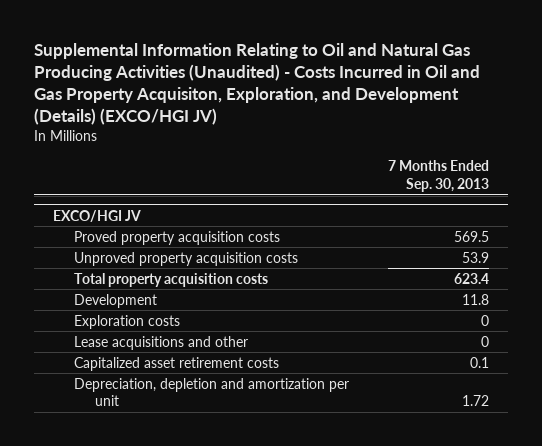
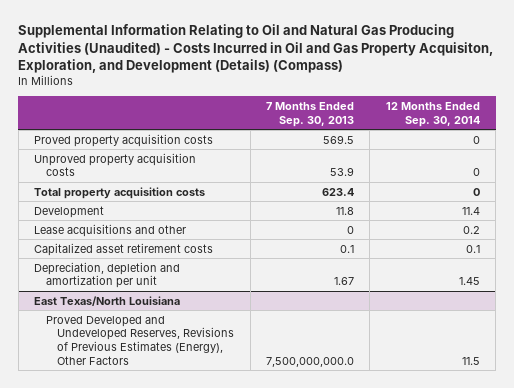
[33,42,480,126] Supplemental Information Relating to Oil and Natural Gas Producing Activities (Unaudited) - Costs Incurred in Oil and Gas Property Acquisiton, Exploration, and Development (Details) (EXCO/HGI JV) -> [18,24,494,74] Supplemental Information Relating to Oil and Natural Gas Producing Activities (Unaudited) - Costs Incurred in Oil and Gas Property Acquisiton, Exploration, and Development (Details) (Compass)
none -> [385,102,480,127] 12 Months Ended Sep. 30, 2014
[53,209,142,222] EXCO/HGI JV -> none
[73,314,180,329] Exploration costs -> none
[461,395,489,407] 1.72 -> [334,277,355,286] 1.67
none -> [33,295,180,306] East Texas/North Louisiana
none -> [45,315,235,365] Proved Developed and Undeveloped Reserves, Revisions of Previous Estimates (Energy), Other Factors

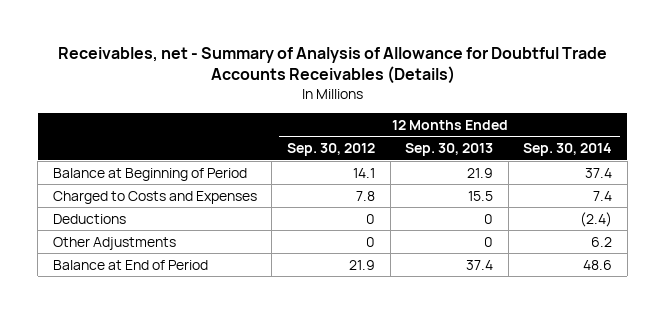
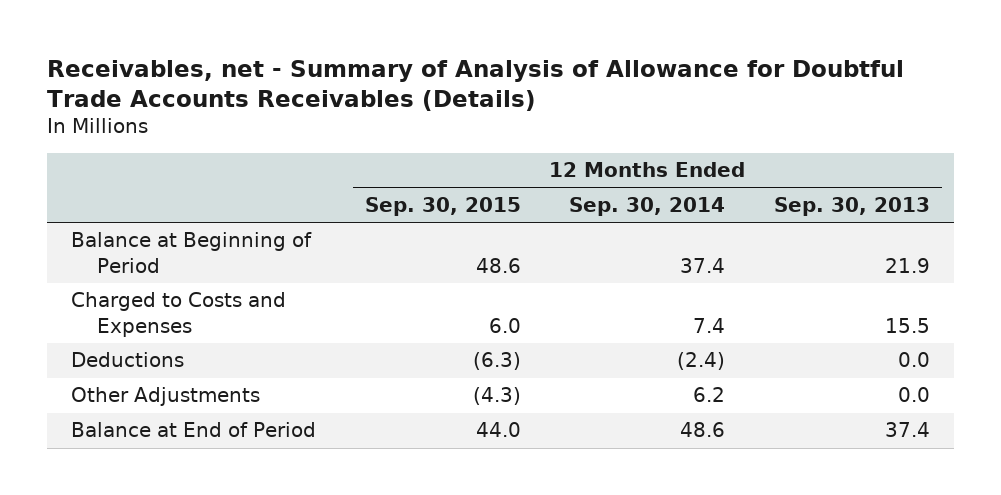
[286,143,375,157] Sep. 30, 2012 -> none
none -> [364,196,521,216] Sep. 30, 2015
[484,213,494,224] 0 -> [898,352,931,368] 0.0
[484,236,494,247] 0 -> [898,387,931,403] 0.0

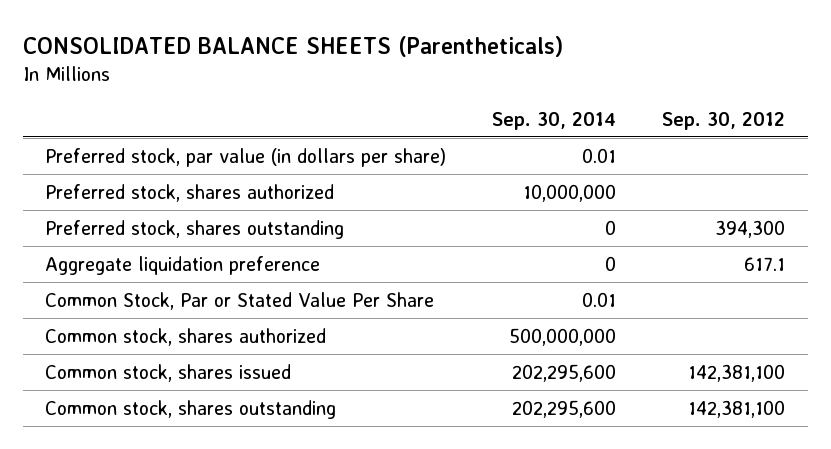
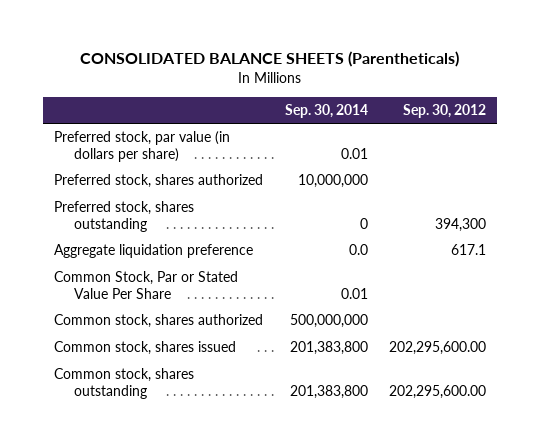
[605,255,617,271] 0 -> [348,244,368,256] 0.0
[512,363,617,382] 202,295,600 -> [289,341,368,356] 201,383,800
[688,363,786,382] 142,381,100 -> [389,341,487,356] 202,295,600.00
[512,399,617,418] 202,295,600 -> [289,384,368,399] 201,383,800
[688,399,786,418] 142,381,100 -> [389,384,487,399] 202,295,600.00

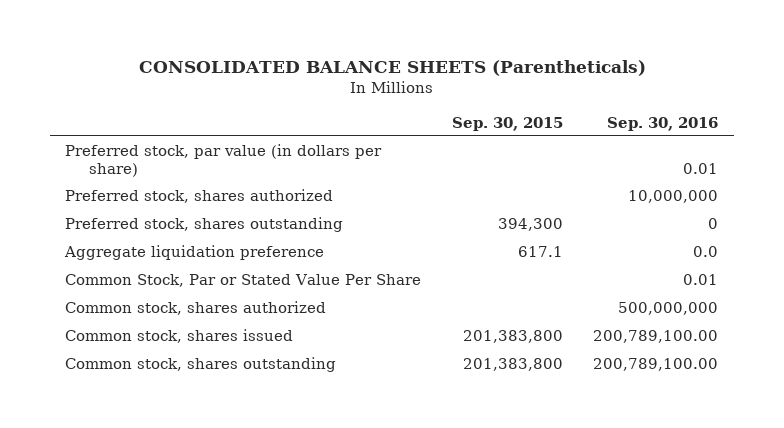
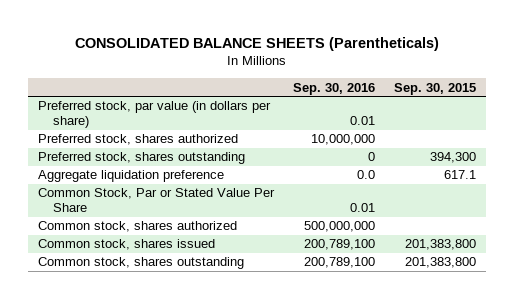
[593,330,719,344] 200,789,100.00 -> [304,239,376,251] 200,789,100
[593,358,719,372] 200,789,100.00 -> [304,257,376,269] 200,789,100

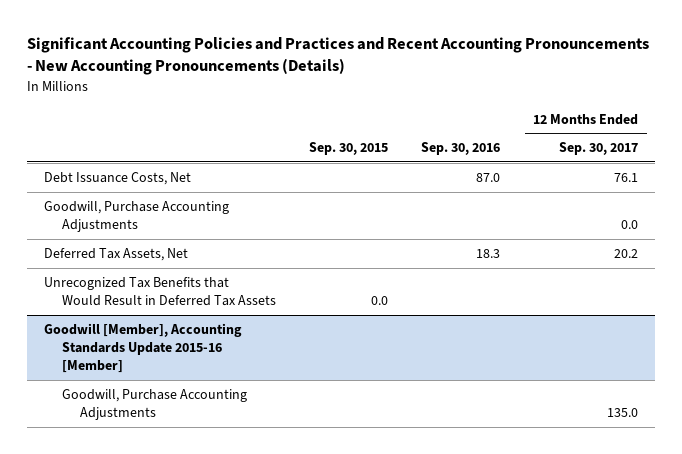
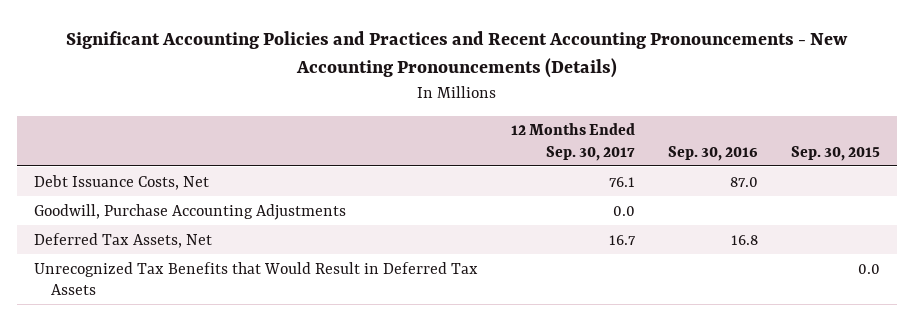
[476,248,501,258] 18.3 -> [731,234,759,245] 16.8
[614,248,639,258] 20.2 -> [608,234,636,245] 16.7
[43,322,242,374] Goodwill [Member], Accounting Standards Update 2015-16 [Member] -> none
[61,388,247,421] Goodwill, Purchase Accounting Adjustments -> none

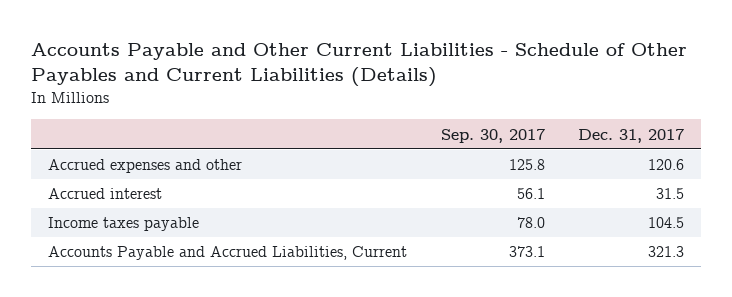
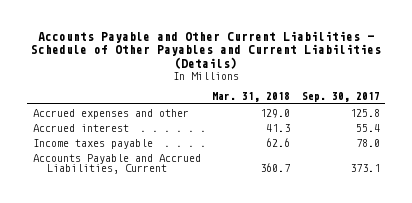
[578,128,685,143] Dec. 31, 2017 -> none
none -> [212,92,291,103] Mar. 31, 2018
[516,188,545,200] 56.1 -> [355,123,380,132] 55.4

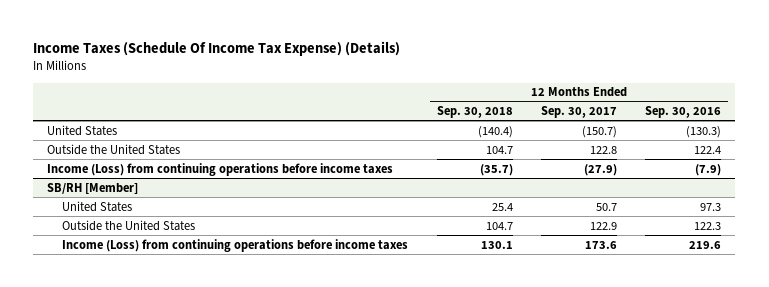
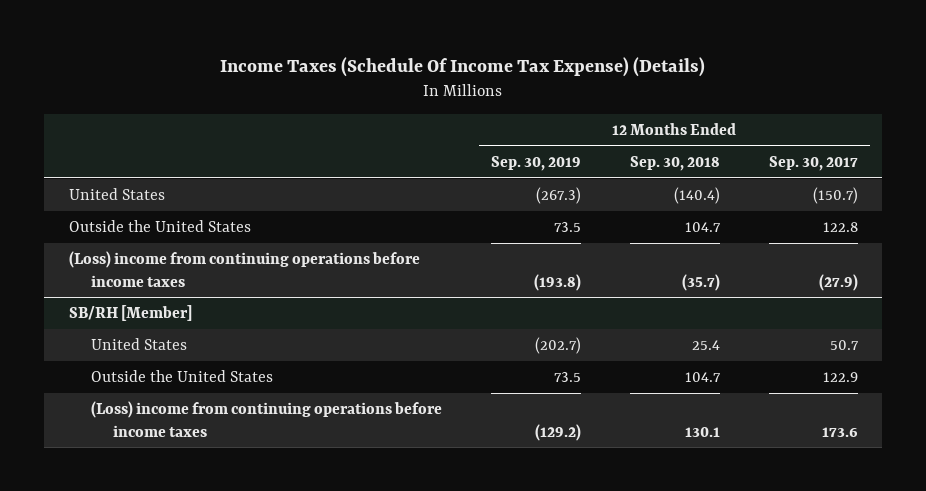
[645,105,722,118] Sep. 30, 2016 -> none
none -> [490,156,581,172] Sep. 30, 2019
[47,162,394,176] Income (Loss) from continuing operations before income taxes -> [68,251,420,287] (Loss) income from continuing operations before income taxes
[62,238,409,252] Income (Loss) from continuing operations before income taxes -> [91,401,443,437] (Loss) income from continuing operations before income taxes

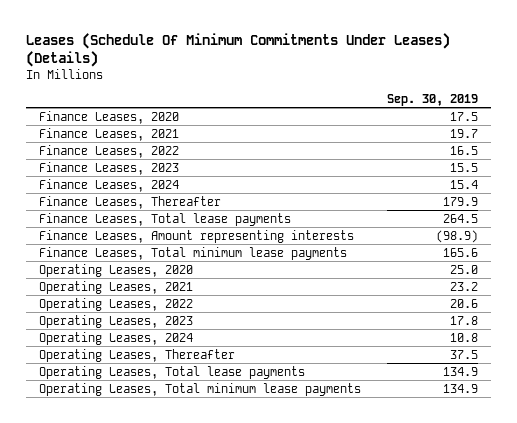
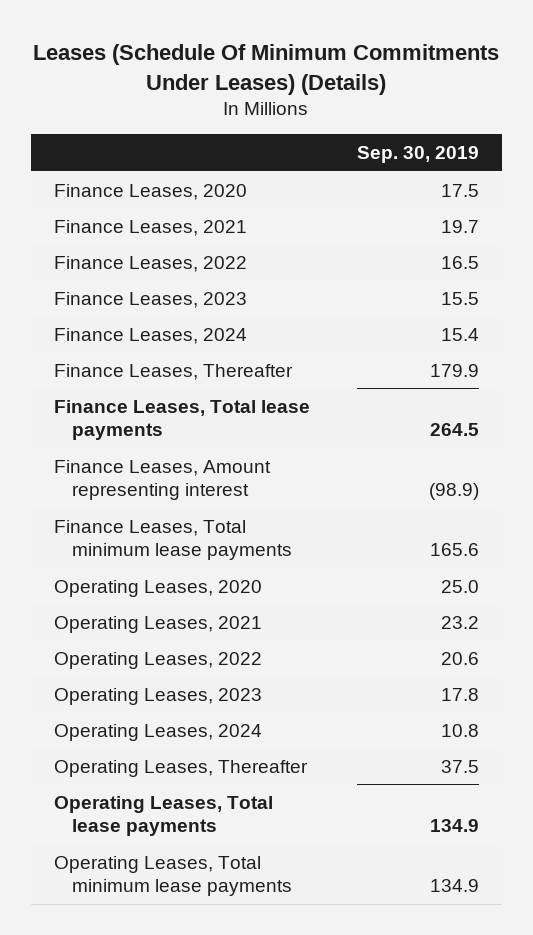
[39,229,355,243] Finance Leases, Amount representing interests -> [54,459,272,501] Finance Leases, Amount representing interest

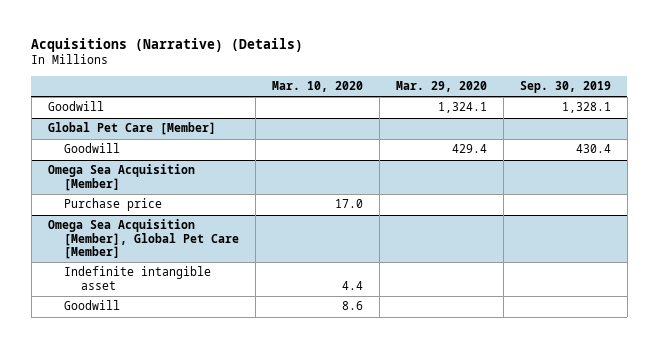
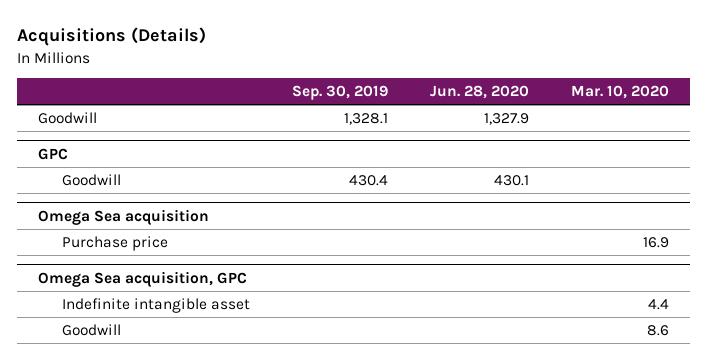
[31,37,304,52] Acquisitions (Narrative) (Details) -> [17,27,207,47] Acquisitions (Details)
[395,81,487,93] Mar. 29, 2020 -> none
none -> [430,85,530,100] Jun. 28, 2020
[47,122,216,136] Global Pet Care [Member] -> [38,147,69,160] GPC
[47,219,240,259] Omega Sea Acquisition [Member], Global Pet Care [Member] -> none
[47,164,195,191] Omega Sea Acquisition [Member] -> [38,208,210,225] Omega Sea acquisition
[335,199,364,209] 17.0 -> [643,237,670,249] 16.9
none -> [38,270,248,287] Omega Sea acquisition, GPC

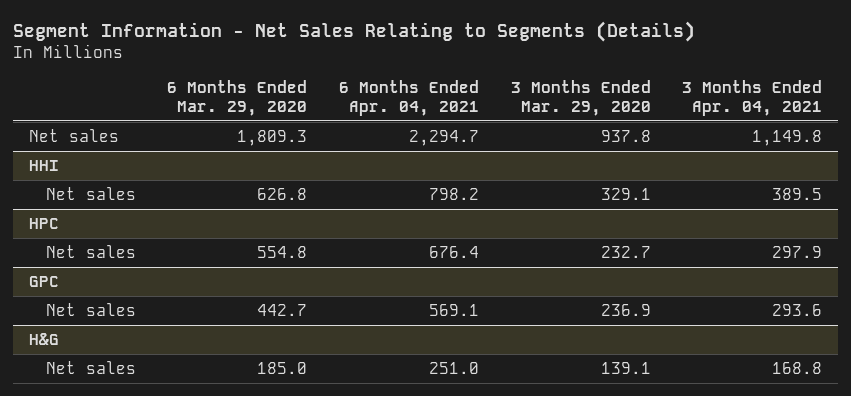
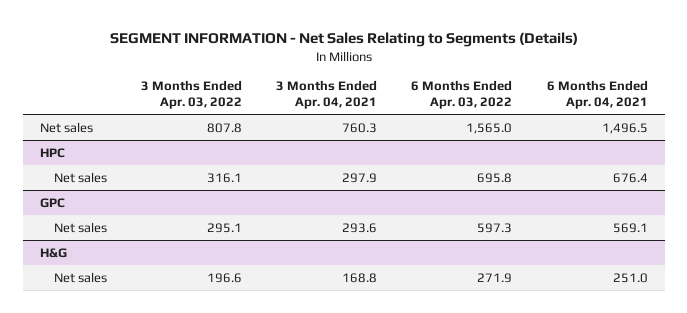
[12,20,695,42] Segment Information - Net Sales Relating to Segments (Details) -> [109,32,578,48] SEGMENT INFORMATION - Net Sales Relating to Segments (Details)
[167,80,308,116] 6 Months Ended Mar. 29, 2020 -> none
[510,80,651,116] 3 Months Ended Mar. 29, 2020 -> none
none -> [141,80,243,109] 3 Months Ended Apr. 03, 2022
none -> [411,80,513,109] 6 Months Ended Apr. 03, 2022
[28,159,59,171] HHI -> none
[45,186,136,200] Net sales -> none
[409,129,480,146] 2,294.7 -> [601,122,648,134] 1,496.5
[752,129,823,146] 1,149.8 -> [342,122,378,133] 760.3

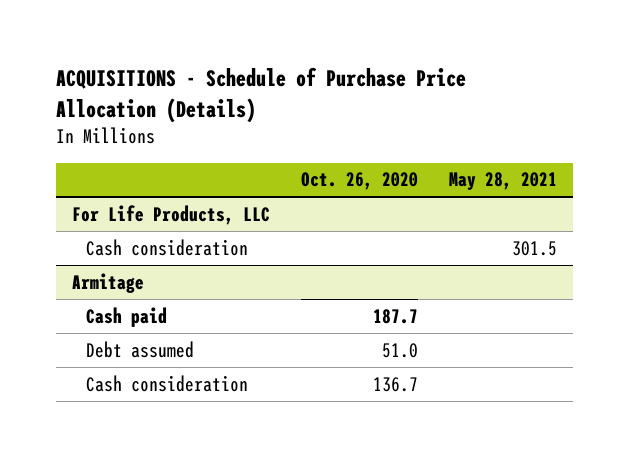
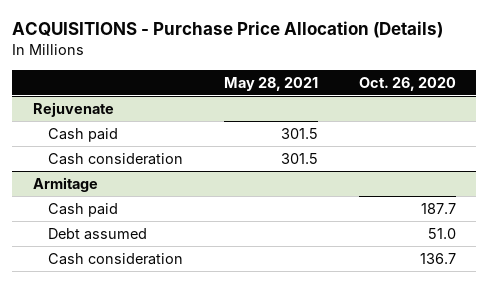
[56,67,467,123] ACQUISITIONS - Schedule of Purchase Price Allocation (Details) -> [12,21,444,39] ACQUISITIONS - Purchase Price Allocation (Details)
[71,204,270,225] For Life Products, LLC -> [32,101,114,117] Rejuvenate
none -> [47,127,118,142] Cash paid

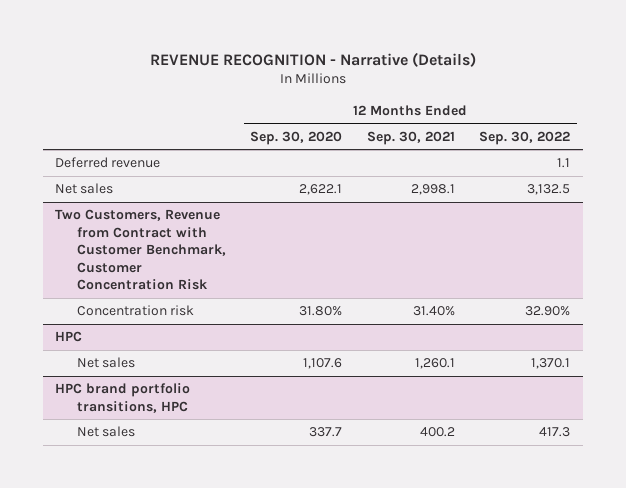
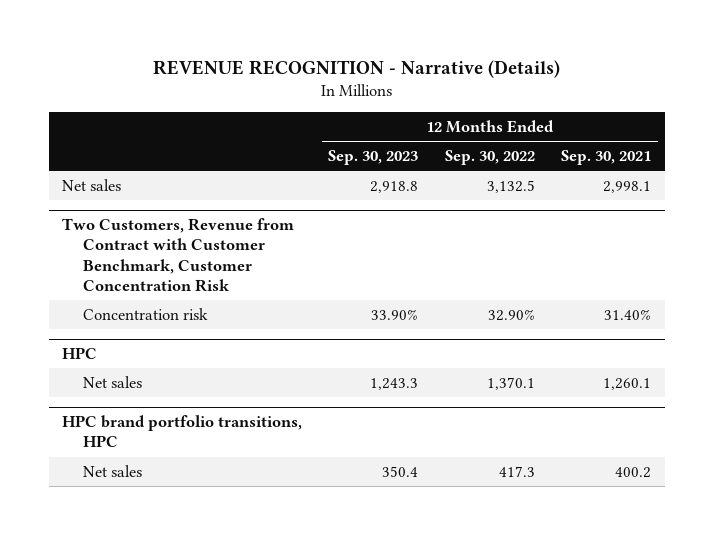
[250,130,343,145] Sep. 30, 2020 -> none
none -> [328,150,419,166] Sep. 30, 2023
[55,157,161,169] Deferred revenue -> none

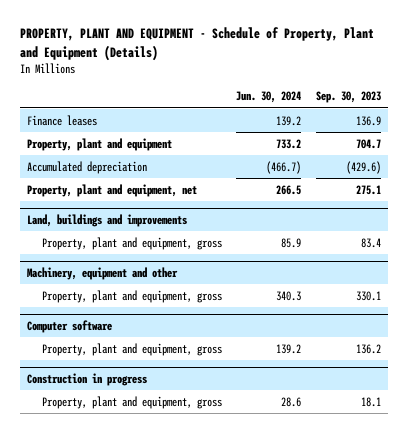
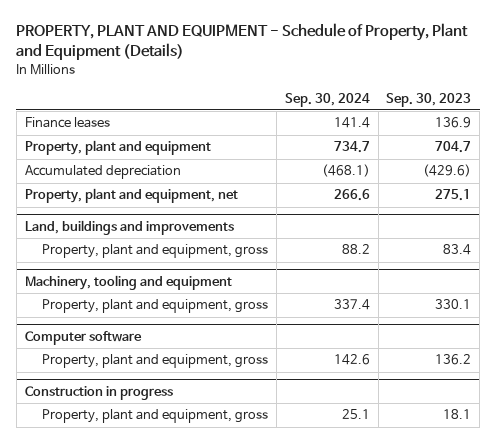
[236,91,302,104] Jun. 30, 2024 -> none
none -> [284,92,370,107] Sep. 30, 2024
[27,266,179,280] Machinery, equipment and other -> [24,275,232,291] Machinery, tooling and equipment

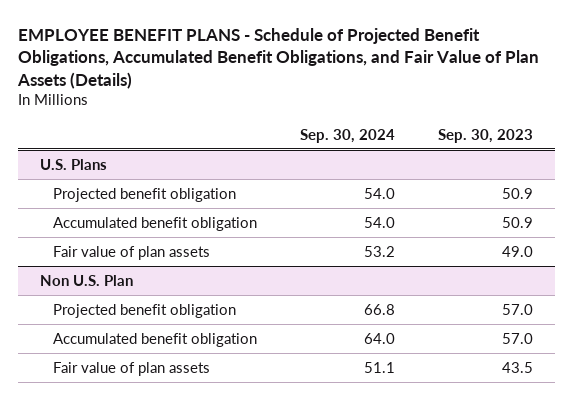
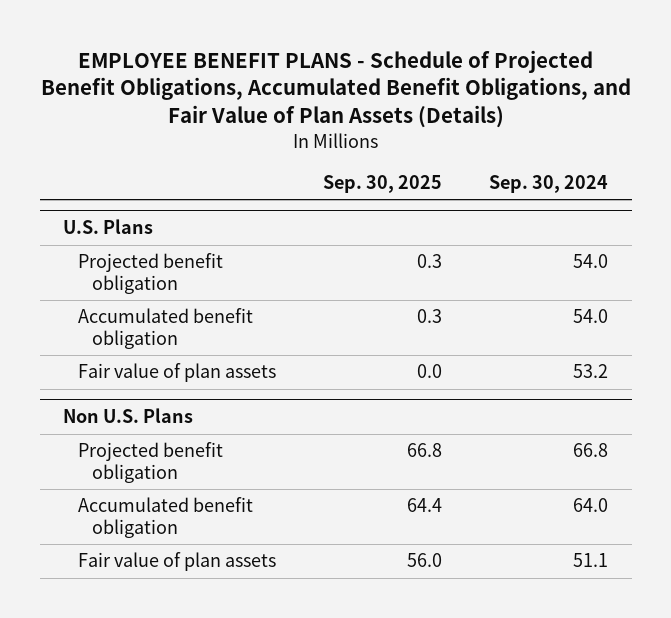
[438,128,534,143] Sep. 30, 2023 -> none
none -> [322,175,442,194] Sep. 30, 2025
[39,274,133,286] Non U.S. Plan -> [63,408,194,424] Non U.S. Plans

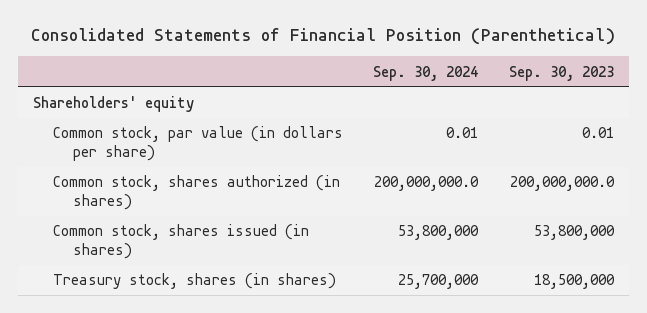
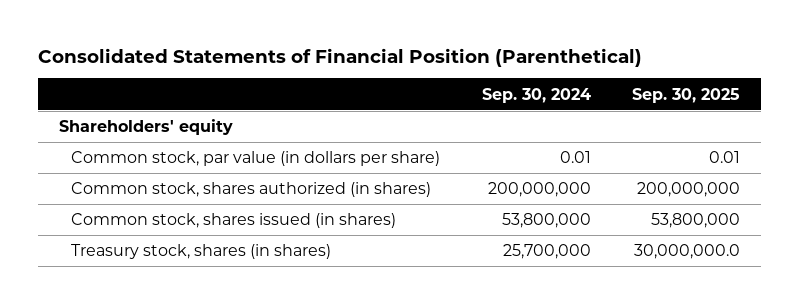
[508,65,614,81] Sep. 30, 2023 -> none
none -> [632,87,741,103] Sep. 30, 2025
[374,176,480,192] 200,000,000.0 -> [487,182,591,198] 200,000,000

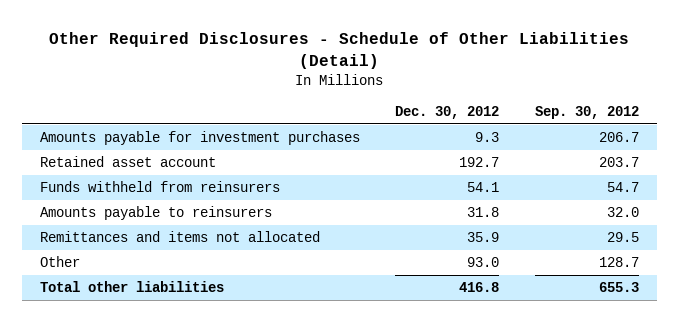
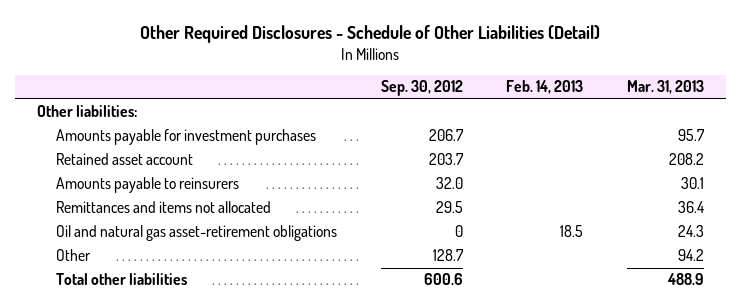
[395,105,500,119] Dec. 30, 2012 -> none
none -> [506,80,584,95] Feb. 14, 2013
none -> [626,80,704,95] Mar. 31, 2013
none -> [36,105,137,118] Other liabilities:
[39,181,280,193] Funds withheld from reinsurers -> none
none -> [56,225,338,242] Oil and natural gas asset-retirement obligations
[598,282,639,293] 655.3 -> [423,273,463,286] 600.6

